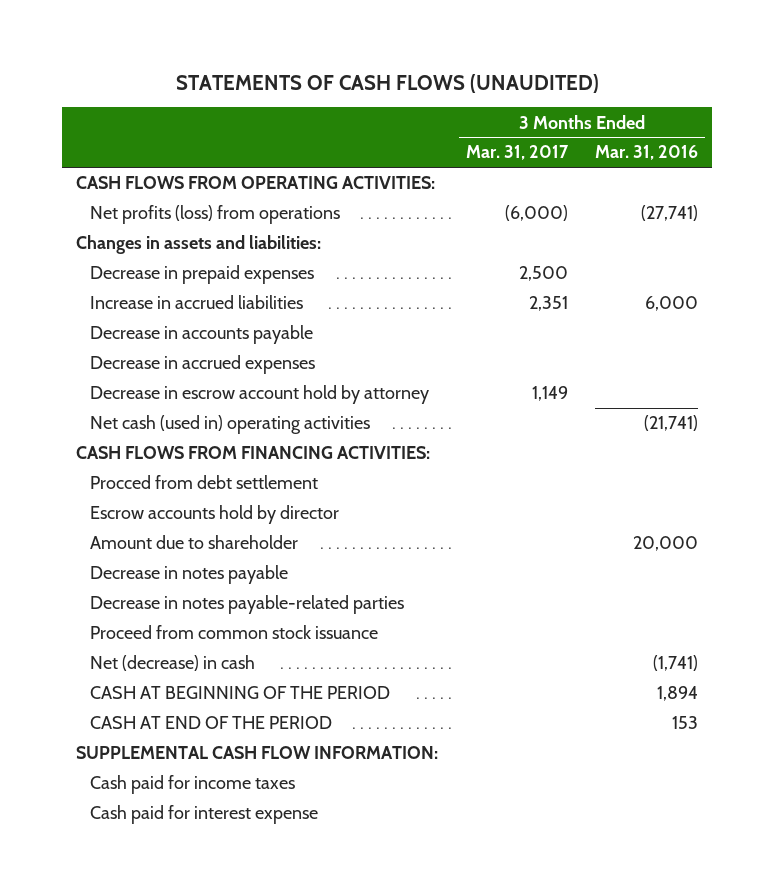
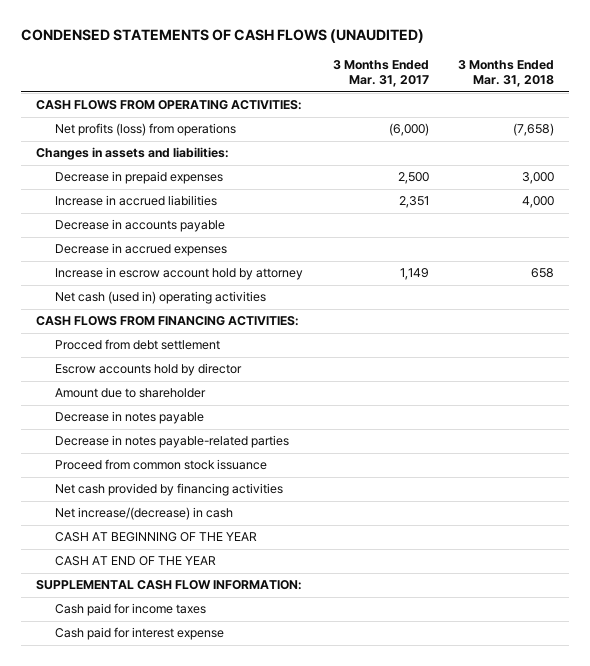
[176,73,600,93] STATEMENTS OF CASH FLOWS (UNAUDITED) -> [21,29,425,44] CONDENSED STATEMENTS OF CASH FLOWS (UNAUDITED)
[595,145,699,161] Mar. 31, 2016 -> none
none -> [457,60,554,88] 3 Months Ended Mar. 31, 2018
[90,385,430,405] Decrease in escrow account hold by attorney -> [55,267,304,281] Increase in escrow account hold by attorney
none -> [55,483,284,497] Net cash provided by financing activities
[90,655,256,672] Net (decrease) in cash -> [55,507,234,521] Net increase/(decrease) in cash
[90,686,391,700] CASH AT BEGINNING OF THE PERIOD -> [55,532,258,543] CASH AT BEGINNING OF THE YEAR
[90,716,333,730] CASH AT END OF THE PERIOD -> [55,556,217,567] CASH AT END OF THE YEAR

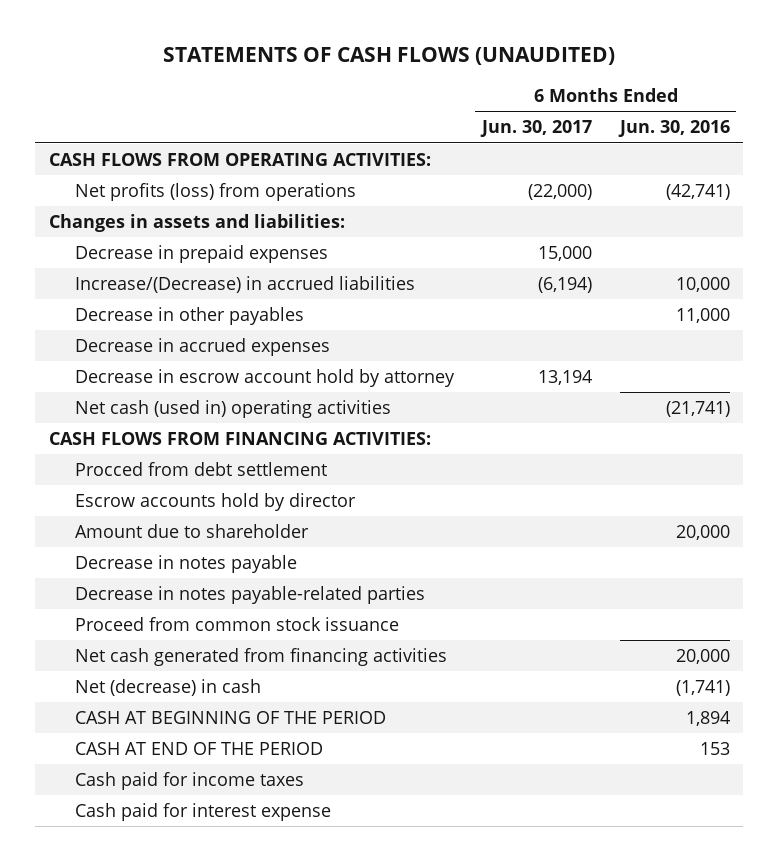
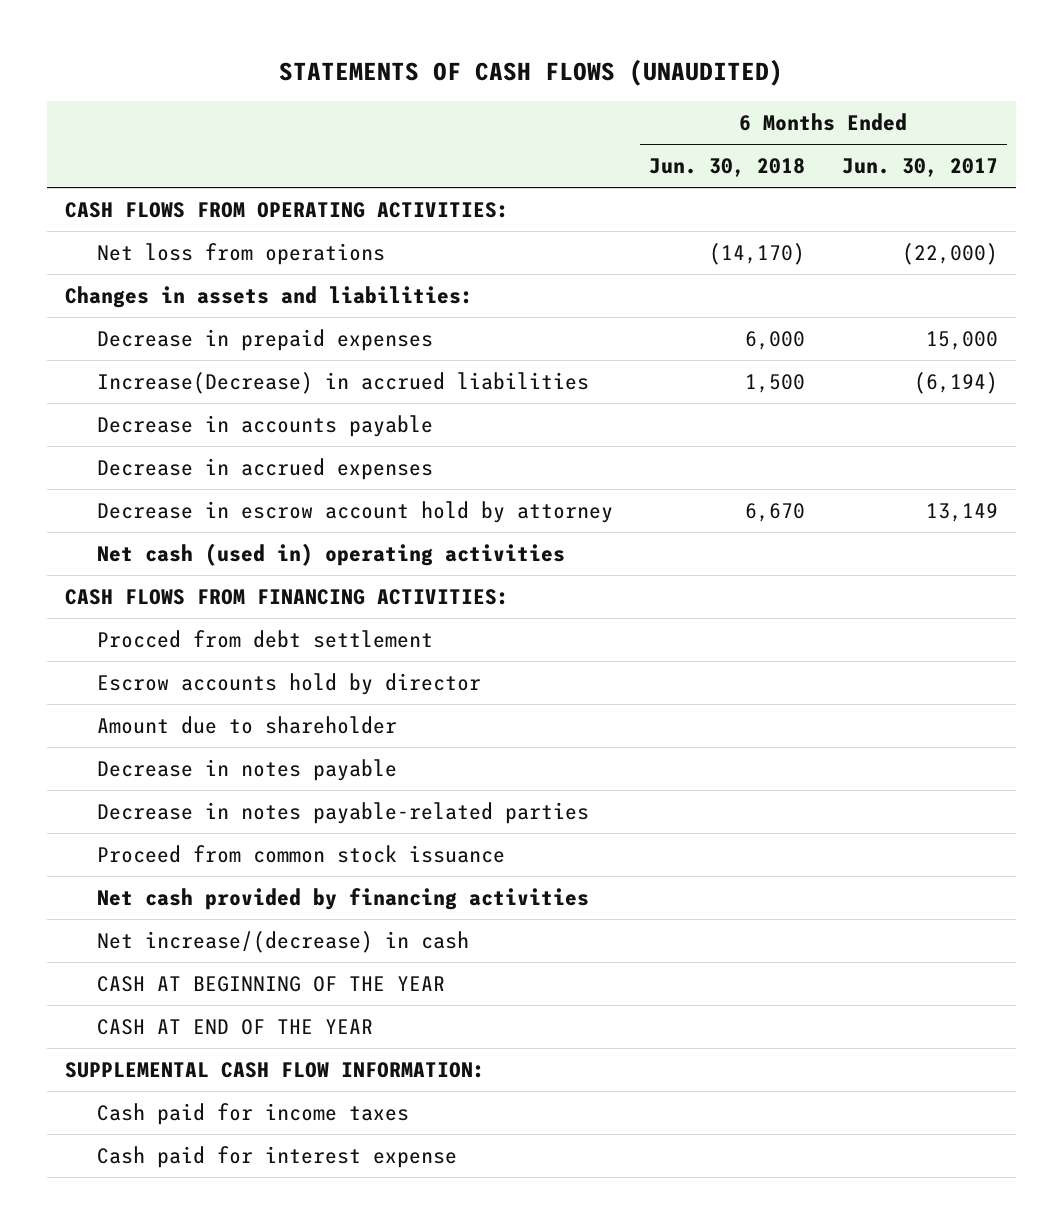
[617,120,730,138] Jun. 30, 2016 -> none
none -> [649,158,806,178] Jun. 30, 2018
[75,182,357,201] Net profits (loss) from operations -> [97,242,386,265] Net loss from operations
[75,306,305,325] Decrease in other payables -> none
[75,275,416,293] Increase/(Decrease) in accrued liabilities -> [97,371,590,394] Increase(Decrease) in accrued liabilities
none -> [97,414,434,437] Decrease in accounts payable
[537,369,592,385] 13,194 -> [925,502,998,522] 13,149
[75,647,448,666] Net cash generated from financing activities -> [97,887,590,910] Net cash provided by financing activities
[75,678,262,696] Net (decrease) in cash -> [97,930,470,953] Net increase/(decrease) in cash
[75,710,387,724] CASH AT BEGINNING OF THE PERIOD -> [97,975,446,992] CASH AT BEGINNING OF THE YEAR
[75,741,324,755] CASH AT END OF THE PERIOD -> [97,1018,374,1035] CASH AT END OF THE YEAR
none -> [65,1061,486,1078] SUPPLEMENTAL CASH FLOW INFORMATION:

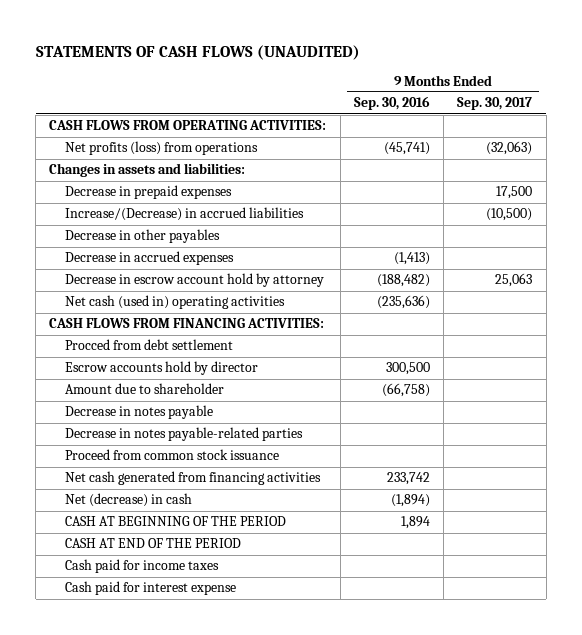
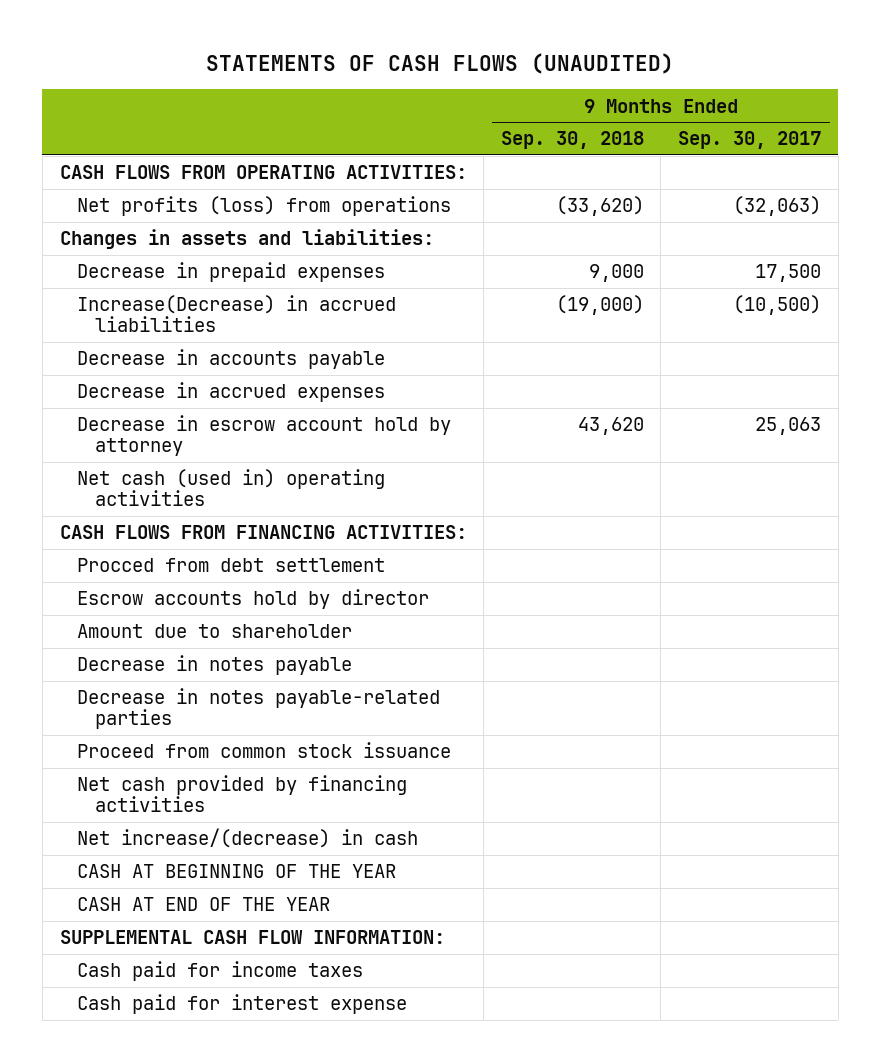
[353,96,430,111] Sep. 30, 2016 -> none
none -> [500,131,644,150] Sep. 30, 2018
[65,229,221,244] Decrease in other payables -> none
[65,207,305,222] Increase/(Decrease) in accrued liabilities -> [77,295,397,333] Increase(Decrease) in accrued liabilities
none -> [77,349,386,370] Decrease in accounts payable
[65,471,322,486] Net cash generated from financing activities -> [77,775,408,813] Net cash provided by financing activities
[65,493,193,508] Net (decrease) in cash -> [77,828,419,849] Net increase/(decrease) in cash
[65,516,287,527] CASH AT BEGINNING OF THE PERIOD -> [77,864,397,879] CASH AT BEGINNING OF THE YEAR
[65,538,242,549] CASH AT END OF THE PERIOD -> [77,897,331,912] CASH AT END OF THE YEAR
none -> [59,930,445,945] SUPPLEMENTAL CASH FLOW INFORMATION:

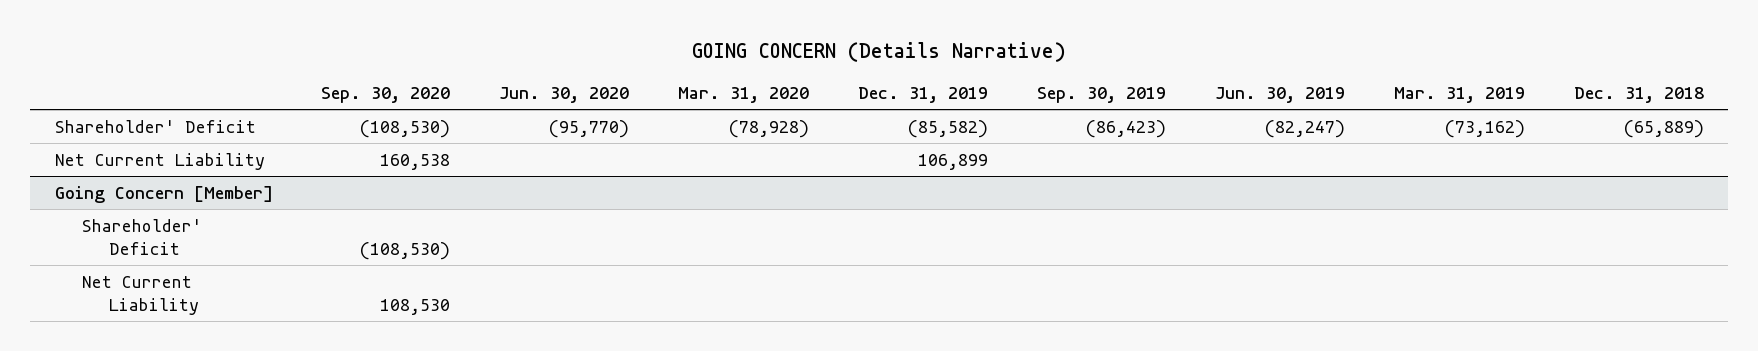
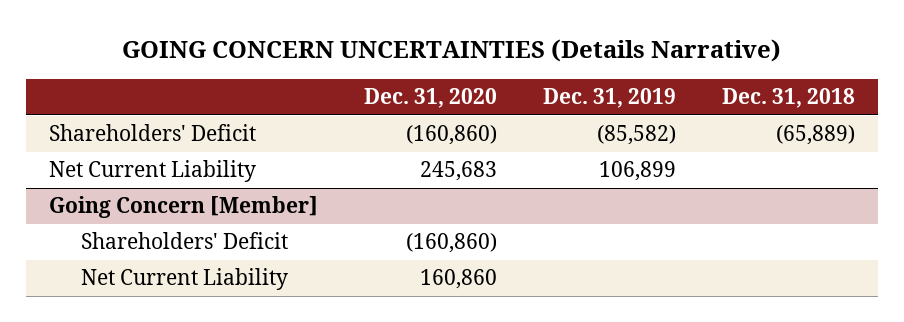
[692,41,1067,62] GOING CONCERN (Details Narrative) -> [122,39,782,63] GOING CONCERN UNCERTAINTIES (Details Narrative)
[321,86,451,103] Sep. 30, 2020 -> none
[499,86,630,103] Jun. 30, 2020 -> none
[678,86,810,103] Mar. 31, 2020 -> none
[1036,86,1166,103] Sep. 30, 2019 -> none
[1214,86,1345,103] Jun. 30, 2019 -> none
[1393,86,1525,103] Mar. 31, 2019 -> none
none -> [364,88,498,109] Dec. 31, 2020
[54,119,256,133] Shareholder' Deficit -> [49,124,257,142] Shareholders' Deficit
[81,218,202,255] Shareholder' Deficit -> [81,232,289,250] Shareholders' Deficit

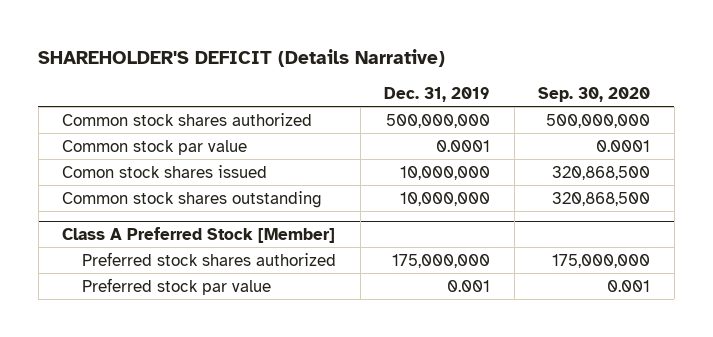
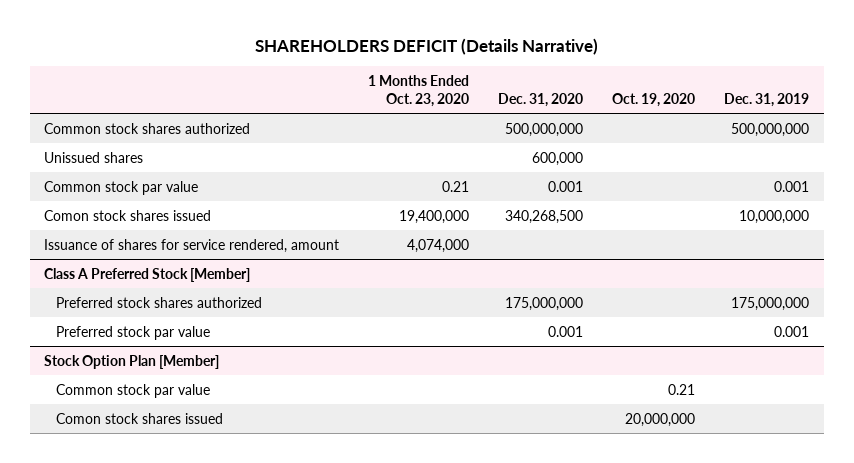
[38,48,446,67] SHAREHOLDER'S DEFICIT (Details Narrative) -> [254,38,598,56] SHAREHOLDERS DEFICIT (Details Narrative)
[538,86,651,102] Sep. 30, 2020 -> none
none -> [368,74,470,107] 1 Months Ended Oct. 23, 2020
none -> [498,92,584,107] Dec. 31, 2020
none -> [612,92,696,107] Oct. 19, 2020
none -> [44,151,144,163] Unissued shares
[436,139,491,152] 0.0001 -> [774,180,810,192] 0.001
[62,190,323,208] Common stock shares outstanding -> none
none -> [44,238,340,253] Issuance of shares for service rendered, amount
none -> [44,354,220,369] Stock Option Plan [Member]
none -> [56,383,211,398] Common stock par value
none -> [56,412,224,424] Comon stock shares issued

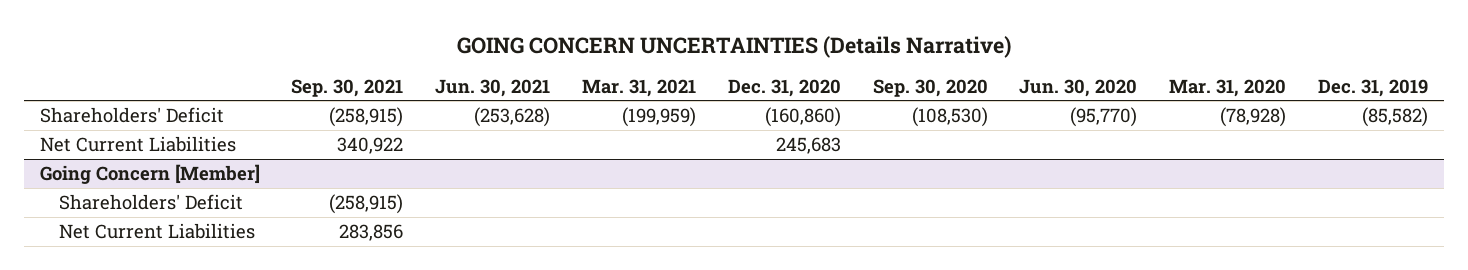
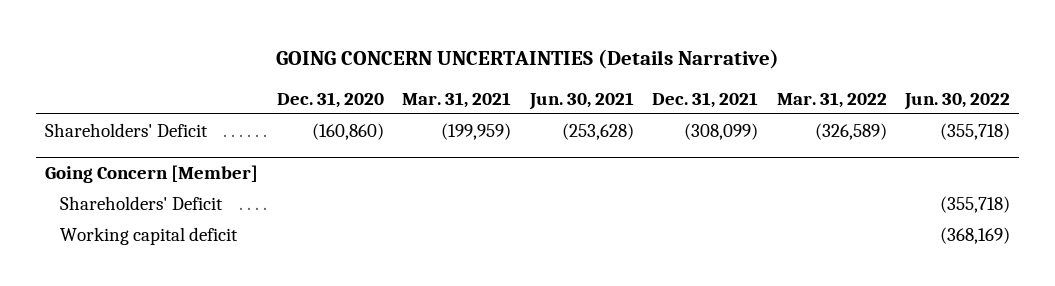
[291,78,404,97] Sep. 30, 2021 -> none
[872,78,988,97] Sep. 30, 2020 -> none
[1019,78,1138,97] Jun. 30, 2020 -> none
[1169,78,1287,97] Mar. 31, 2020 -> none
[1317,78,1428,97] Dec. 31, 2019 -> none
none -> [652,91,759,108] Dec. 31, 2021
none -> [776,91,887,108] Mar. 31, 2022
none -> [904,92,1011,110] Jun. 30, 2022
[39,136,236,153] Net Current Liabilities -> none
[59,223,256,240] Net Current Liabilities -> none
none -> [60,226,239,245] Working capital deficit

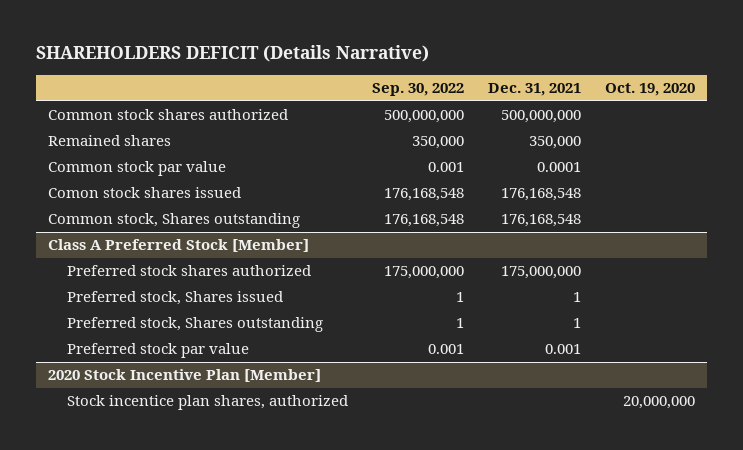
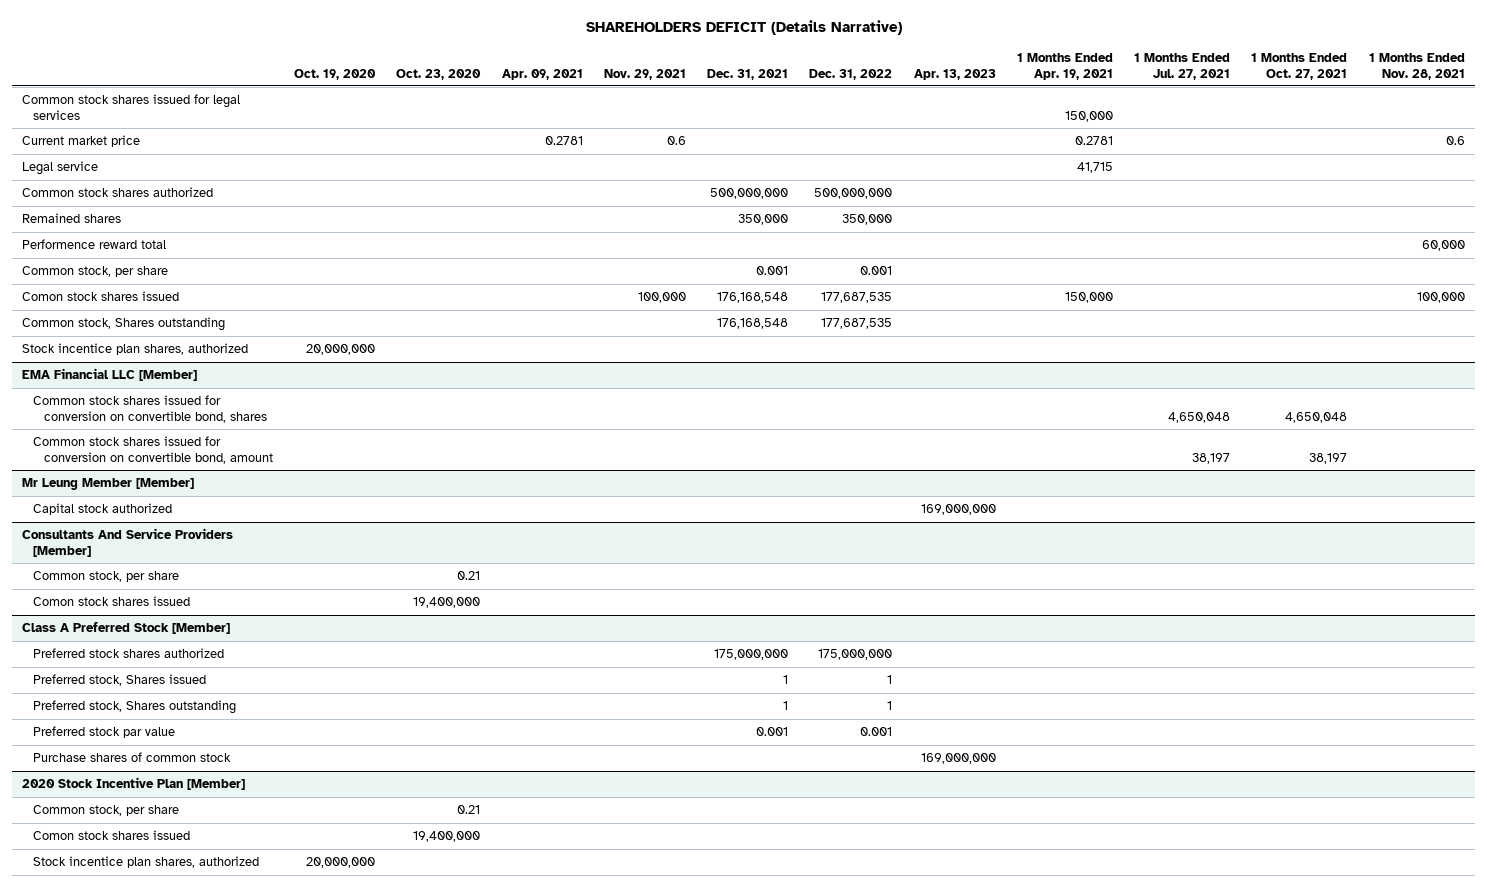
[372,83,465,97] Sep. 30, 2022 -> none
none -> [396,68,482,80] Oct. 23, 2020
none -> [501,68,583,80] Apr. 09, 2021
none -> [603,68,686,80] Nov. 29, 2021
none -> [809,68,893,80] Dec. 31, 2022
none -> [913,68,996,80] Apr. 13, 2023
none -> [1016,52,1113,80] 1 Months Ended Apr. 19, 2021
none -> [1134,52,1231,80] 1 Months Ended Jul. 27, 2021
none -> [1251,52,1348,80] 1 Months Ended Oct. 27, 2021
none -> [1368,52,1465,80] 1 Months Ended Nov. 28, 2021
none -> [22,94,241,120] Common stock shares issued for legal services
none -> [22,135,141,148] Current market price
none -> [22,161,99,176] Legal service
none -> [22,239,167,250] Performence reward total
[47,161,226,177] Common stock par value -> [22,266,169,278] Common stock, per share
[537,162,582,173] 0.0001 -> [756,266,789,276] 0.001
none -> [22,343,249,356] Stock incentice plan shares, authorized
none -> [22,368,198,382] EMA Financial LLC [Member]
none -> [33,395,267,423] Common stock shares issued for conversion on convertible bond, shares
none -> [33,436,273,464] Common stock shares issued for conversion on convertible bond, amount
none -> [22,478,195,491] Mr Leung Member [Member]
none -> [33,503,173,516] Capital stock authorized
none -> [22,528,234,557] Consultants And Service Providers [Member]
none -> [33,571,180,583] Common stock, per share
none -> [33,596,191,607] Comon stock shares issued
none -> [33,752,232,763] Purchase shares of common stock
none -> [33,805,180,817] Common stock, per share
none -> [33,830,191,841] Comon stock shares issued

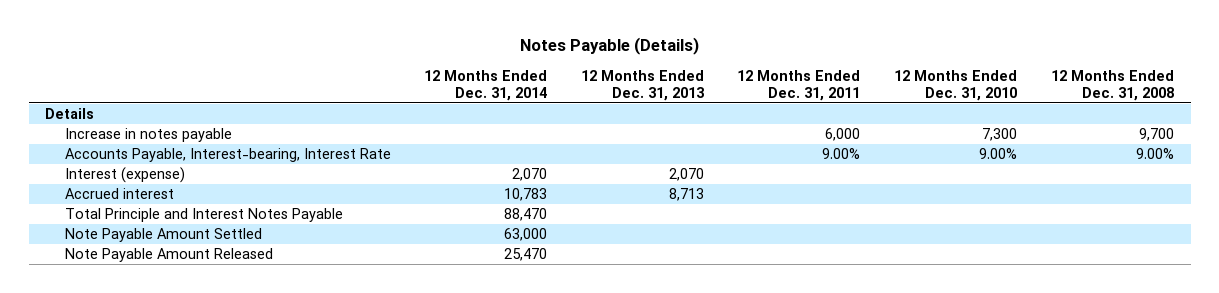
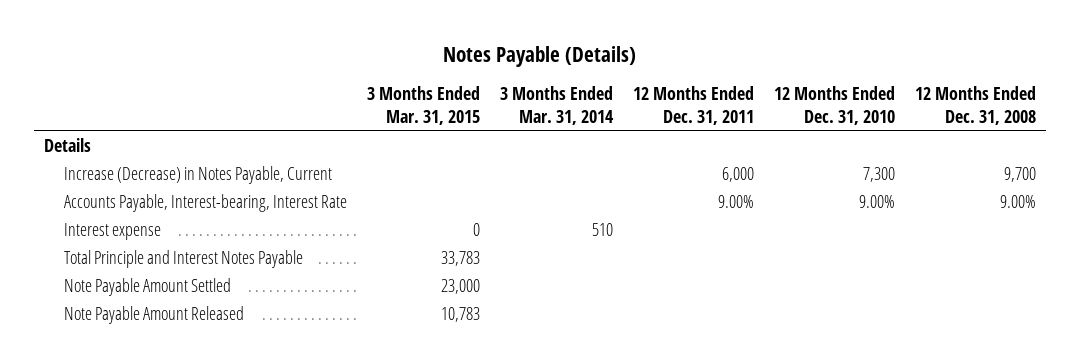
[424,70,548,101] 12 Months Ended Dec. 31, 2014 -> none
[580,70,704,101] 12 Months Ended Dec. 31, 2013 -> none
none -> [366,86,480,125] 3 Months Ended Mar. 31, 2015
none -> [499,86,614,125] 3 Months Ended Mar. 31, 2014
[64,128,232,143] Increase in notes payable -> [63,166,332,185] Increase (Decrease) in Notes Payable, Current
[64,188,174,200] Accrued interest -> none
[64,167,185,184] Interest (expense) -> [63,223,161,241] Interest expense

